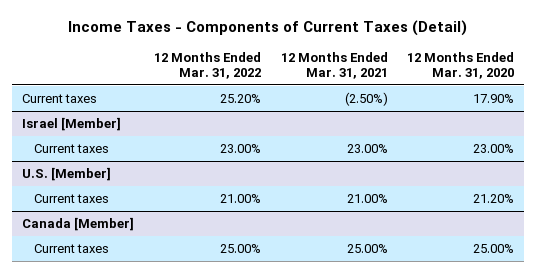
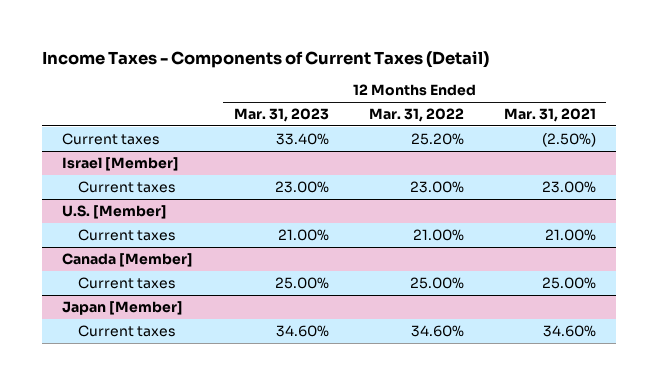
[407,51,515,80] 12 Months Ended Mar. 31, 2020 -> none
none -> [233,108,329,123] Mar. 31, 2023
none -> [62,301,184,316] Japan [Member]
none -> [78,325,177,338] Current taxes

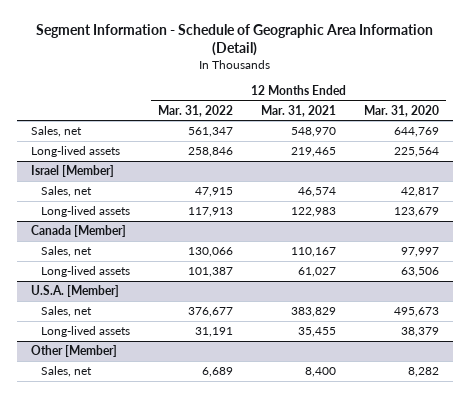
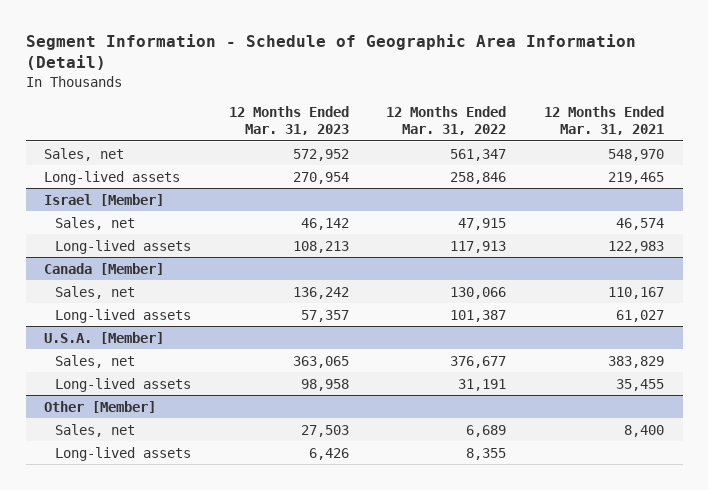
[364,104,440,117] Mar. 31, 2020 -> none
none -> [228,106,349,136] 12 Months Ended Mar. 31, 2023
none -> [55,446,192,461] Long-lived assets

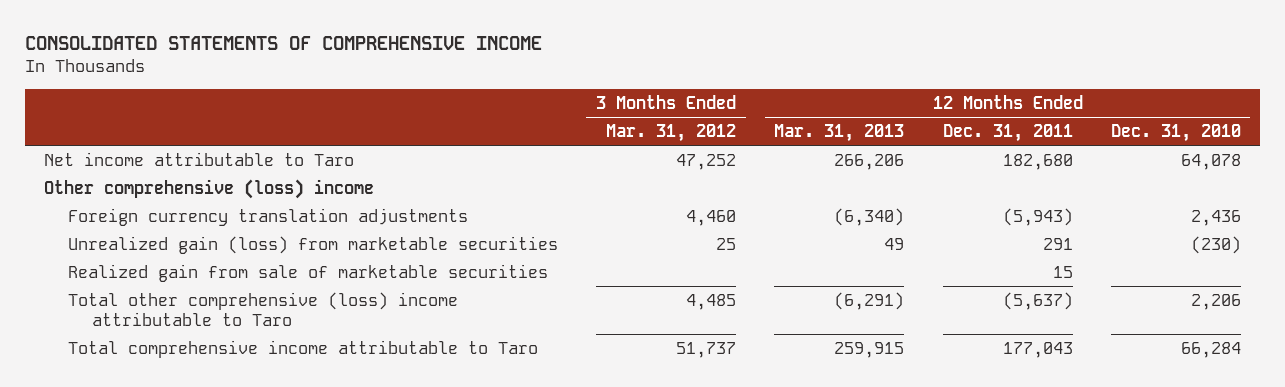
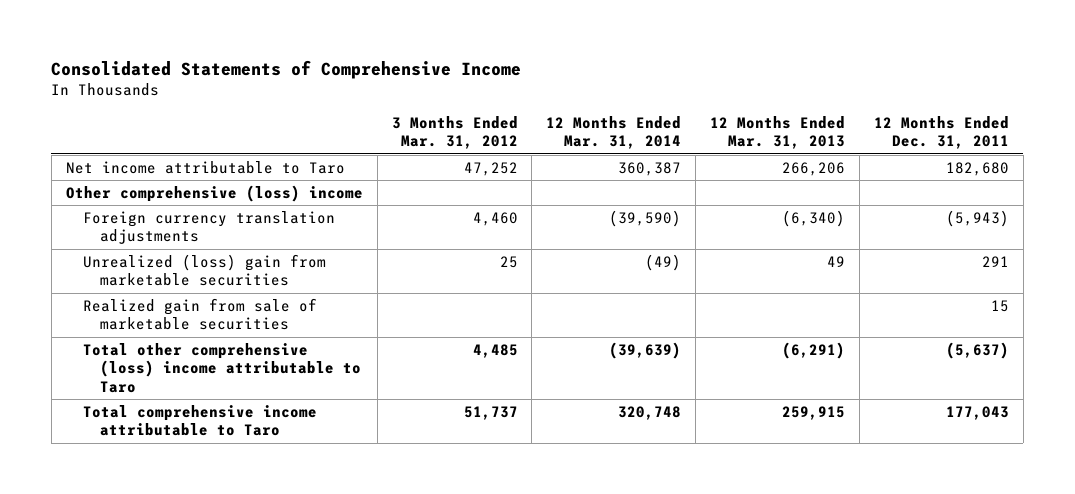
[24,36,542,51] CONSOLIDATED STATEMENTS OF COMPREHENSIVE INCOME -> [51,59,522,79] Consolidated Statements of Comprehensive Income
[1110,123,1241,142] Dec. 31, 2010 -> none
none -> [546,115,682,150] 12 Months Ended Mar. 31, 2014
[67,235,558,254] Unrealized gain (loss) from marketable securities -> [82,253,326,287] Unrealized (loss) gain from marketable securities

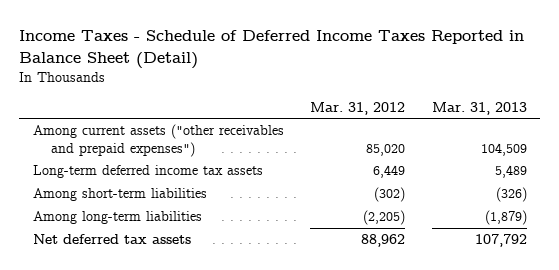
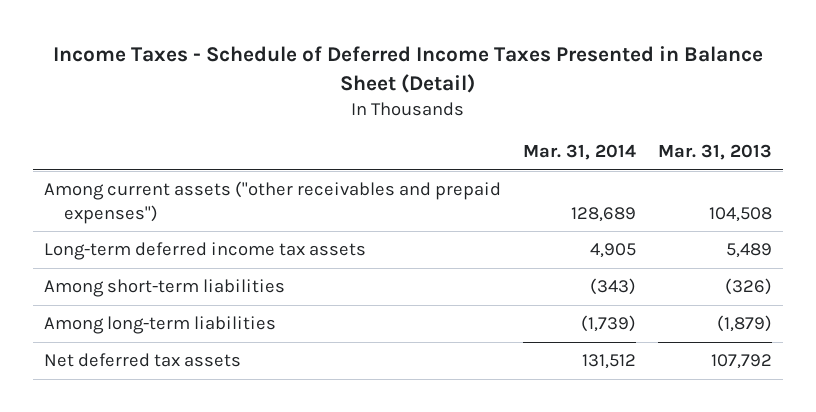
[19,30,525,69] Income Taxes - Schedule of Deferred Income Taxes Reported in Balance Sheet (Detail) -> [52,46,763,93] Income Taxes - Schedule of Deferred Income Taxes Presented in Balance Sheet (Detail)
[310,101,406,115] Mar. 31, 2012 -> none
none -> [522,144,636,161] Mar. 31, 2014
[480,142,527,156] 104,509 -> [708,206,772,222] 104,508

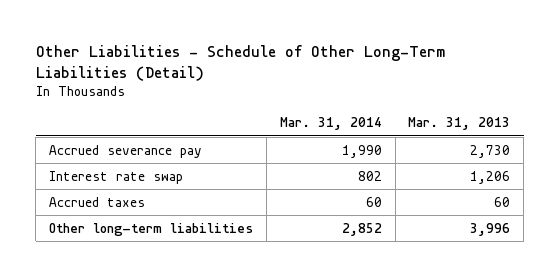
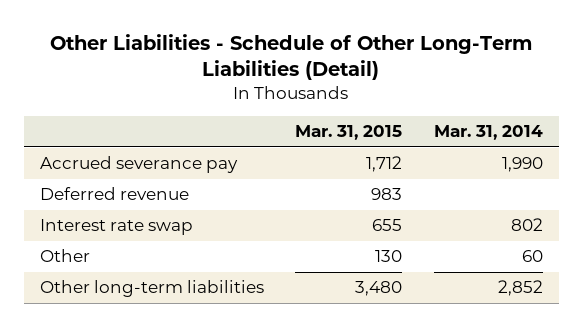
[408,117,511,131] Mar. 31, 2013 -> none
none -> [295,125,403,141] Mar. 31, 2015
none -> [39,187,189,201] Deferred revenue
[48,196,145,207] Accrued taxes -> none
none -> [39,249,90,263] Other

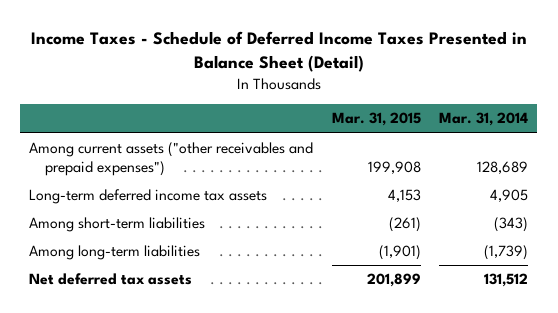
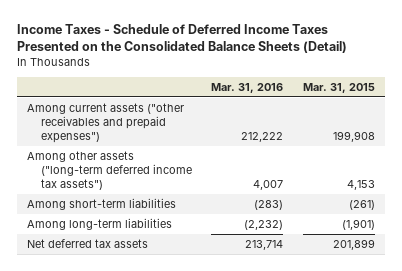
[30,31,527,72] Income Taxes - Schedule of Deferred Income Taxes Presented in Balance Sheet (Detail) -> [17,24,348,54] Income Taxes - Schedule of Deferred Income Taxes Presented on the Consolidated Balance Sheets (Detail)
[439,112,529,127] Mar. 31, 2014 -> none
none -> [211,82,284,93] Mar. 31, 2016
[29,189,268,205] Long-term deferred income tax assets -> [27,150,192,190] Among other assets ("long-term deferred income tax assets")

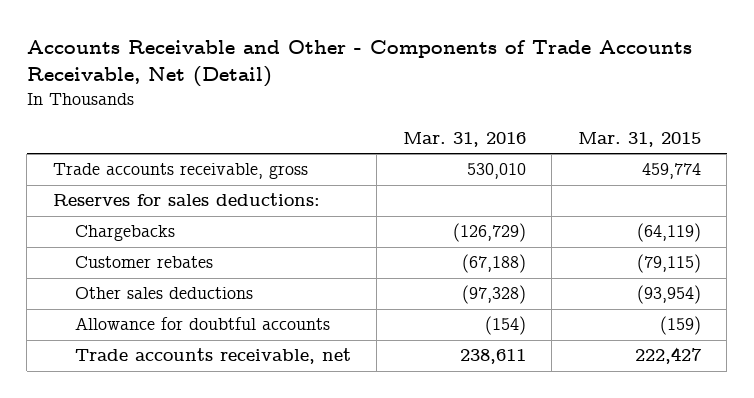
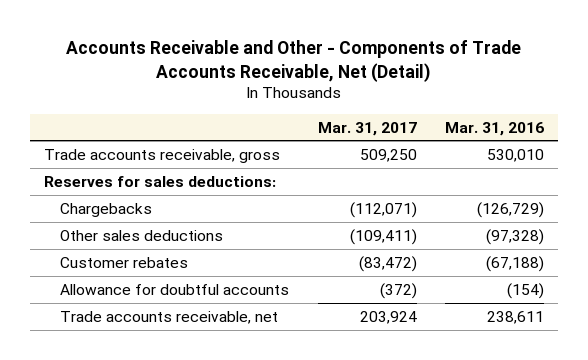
[577,131,701,147] Mar. 31, 2015 -> none
none -> [317,121,417,136] Mar. 31, 2017
[75,256,214,269] Customer rebates -> [60,256,189,268] Customer rebates

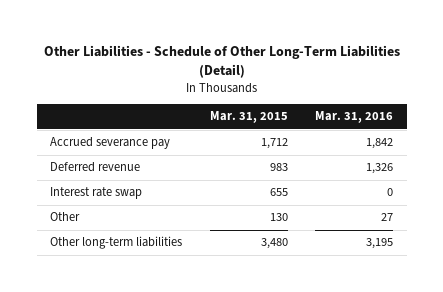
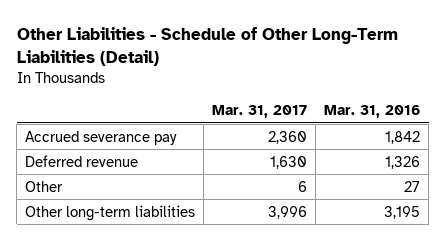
[209,111,288,124] Mar. 31, 2015 -> none
none -> [212,105,308,119] Mar. 31, 2017
[50,187,143,200] Interest rate swap -> none

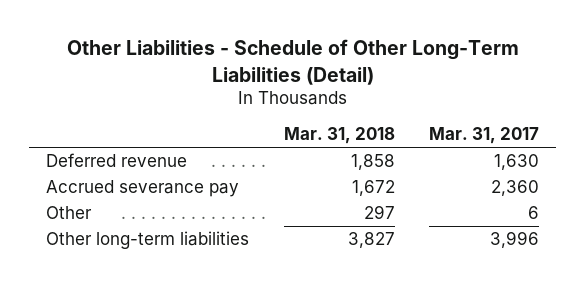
[324,105,421,119] Mar. 31, 2016 -> none
none -> [283,127,395,145] Mar. 31, 2018
[25,130,178,145] Accrued severance pay -> [46,180,240,198] Accrued severance pay

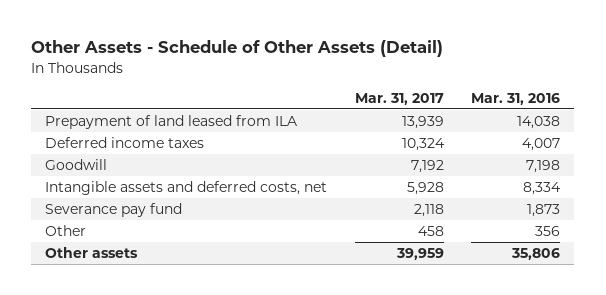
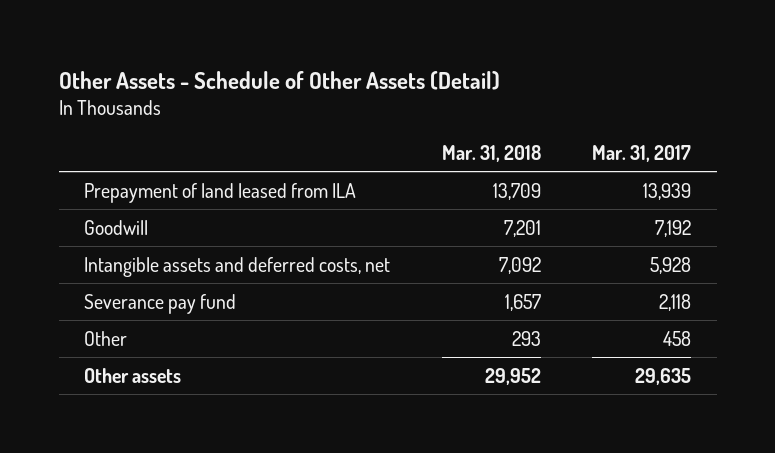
[471,92,561,105] Mar. 31, 2016 -> none
none -> [441,144,541,162] Mar. 31, 2018
[45,136,205,148] Deferred income taxes -> none
[395,247,444,260] 39,959 -> [635,367,692,385] 29,635

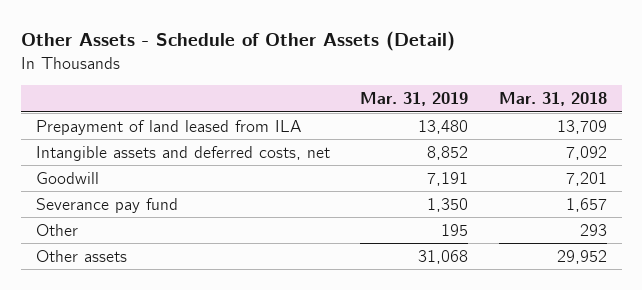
[592,144,692,162] Mar. 31, 2017 -> none
none -> [360,92,469,107] Mar. 31, 2019
[84,219,149,235] Goodwill -> [35,171,99,184] Goodwill

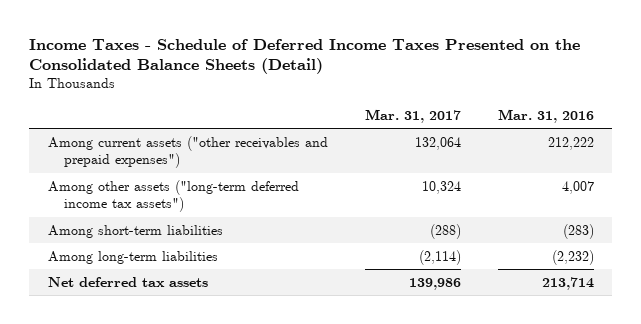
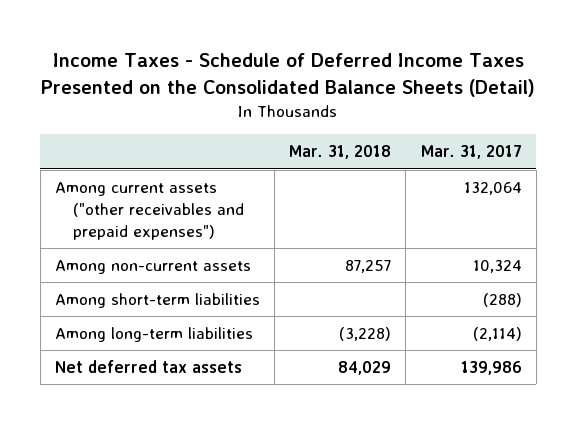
[497,108,594,123] Mar. 31, 2016 -> none
none -> [289,145,392,160] Mar. 31, 2018
[47,179,299,212] Among other assets ("long-term deferred income tax assets") -> [54,260,251,275] Among non-current assets

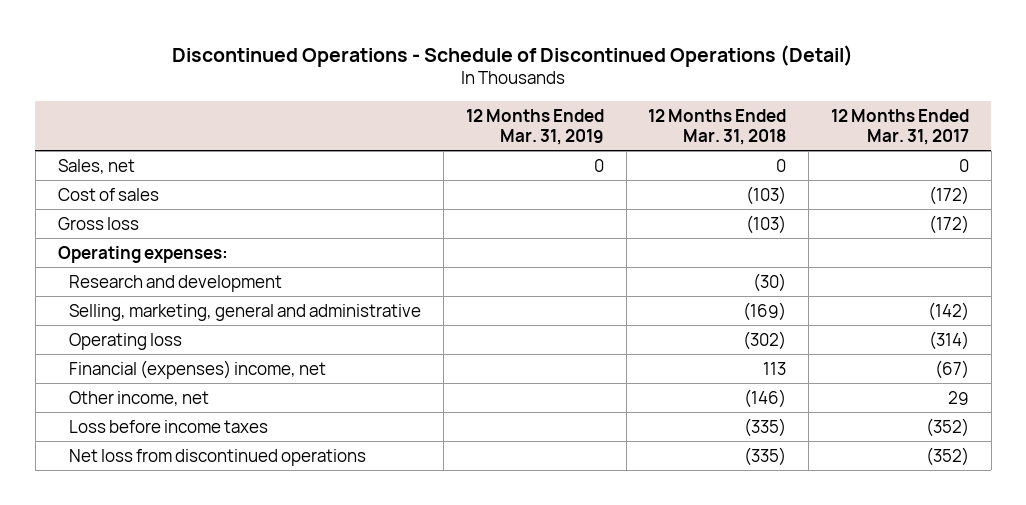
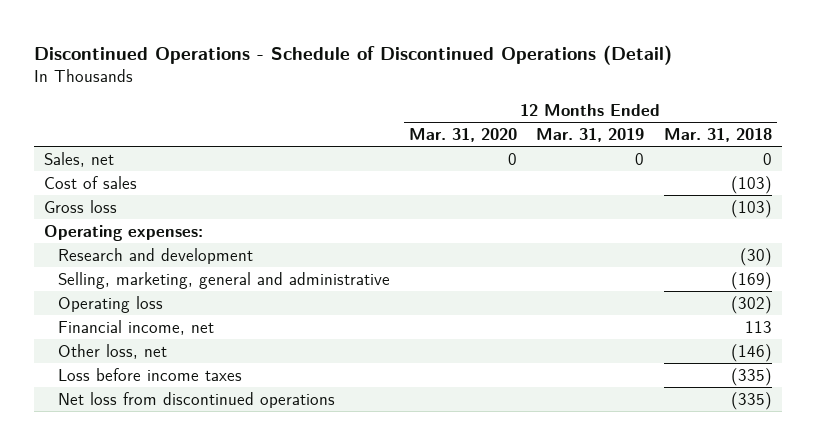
[830,109,969,145] 12 Months Ended Mar. 31, 2017 -> none
none -> [409,127,518,142] Mar. 31, 2020
[69,359,327,379] Financial (expenses) income, net -> [57,319,214,335] Financial income, net
[69,390,210,406] Other income, net -> [57,343,167,359] Other loss, net

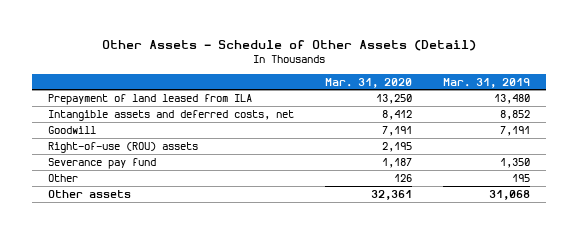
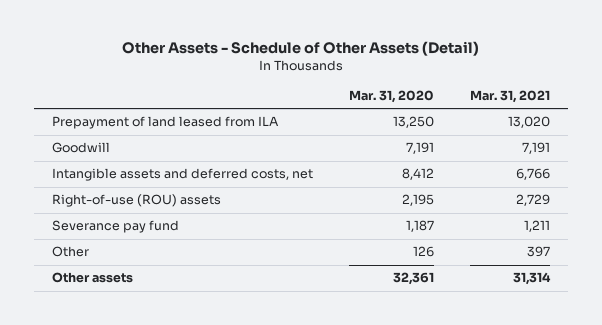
[443,77,531,88] Mar. 31, 2019 -> none
none -> [469,89,550,103] Mar. 31, 2021
[47,109,294,121] Intangible assets and deferred costs, net -> [52,168,314,182] Intangible assets and deferred costs, net

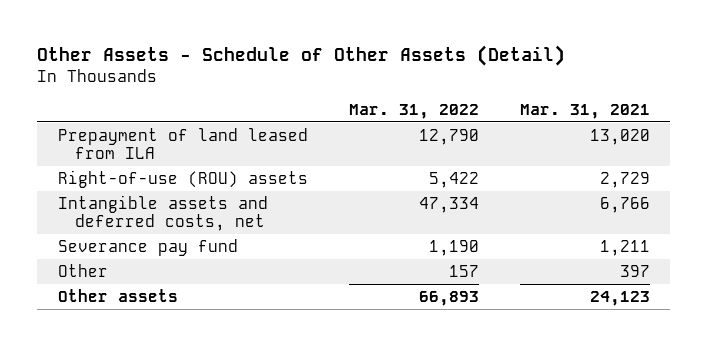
[348,89,434,103] Mar. 31, 2020 -> none
none -> [348,103,479,119] Mar. 31, 2022
[52,142,111,154] Goodwill -> none
[52,168,314,182] Intangible assets and deferred costs, net -> [57,194,268,231] Intangible assets and deferred costs, net
[512,272,551,286] 31,314 -> [589,290,650,306] 24,123

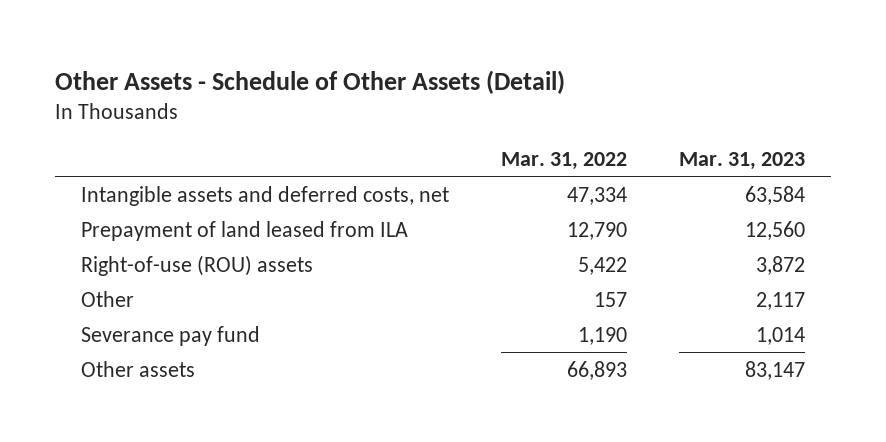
[519,103,650,119] Mar. 31, 2021 -> none
none -> [678,152,805,171] Mar. 31, 2023
[57,194,268,231] Intangible assets and deferred costs, net -> [81,185,450,206] Intangible assets and deferred costs, net
[57,238,238,256] Severance pay fund -> [81,325,261,346] Severance pay fund

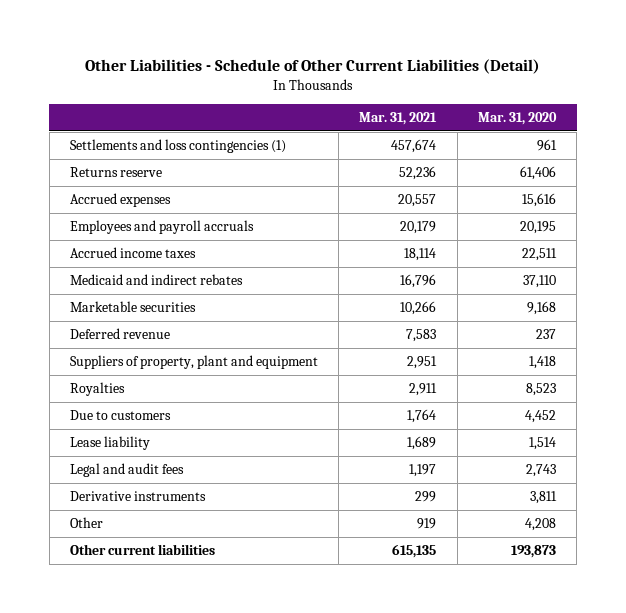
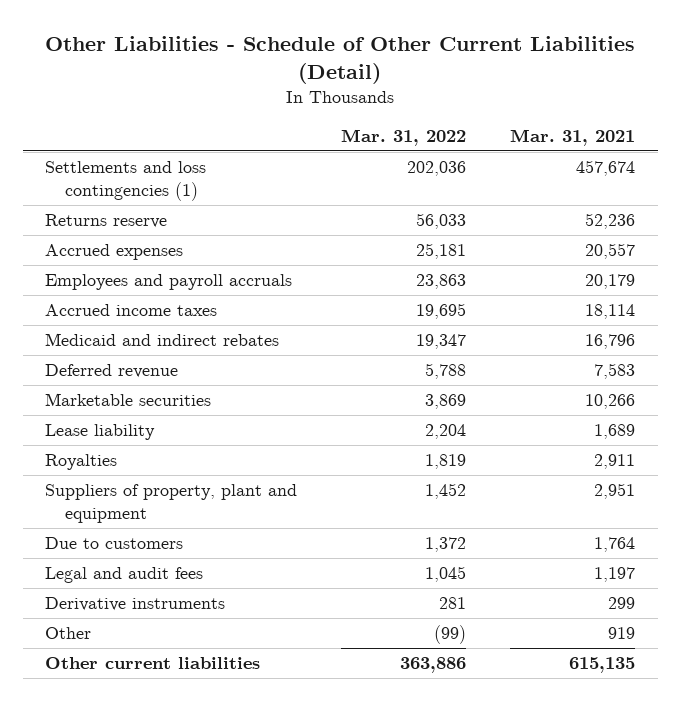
[477,112,557,126] Mar. 31, 2020 -> none
none -> [341,128,467,146] Mar. 31, 2022
[69,301,196,313] Marketable securities -> [44,393,211,407] Marketable securities
[69,436,150,451] Lease liability -> [44,424,155,441] Lease liability
[69,355,318,370] Suppliers of property, plant and equipment -> [44,484,297,523] Suppliers of property, plant and equipment

